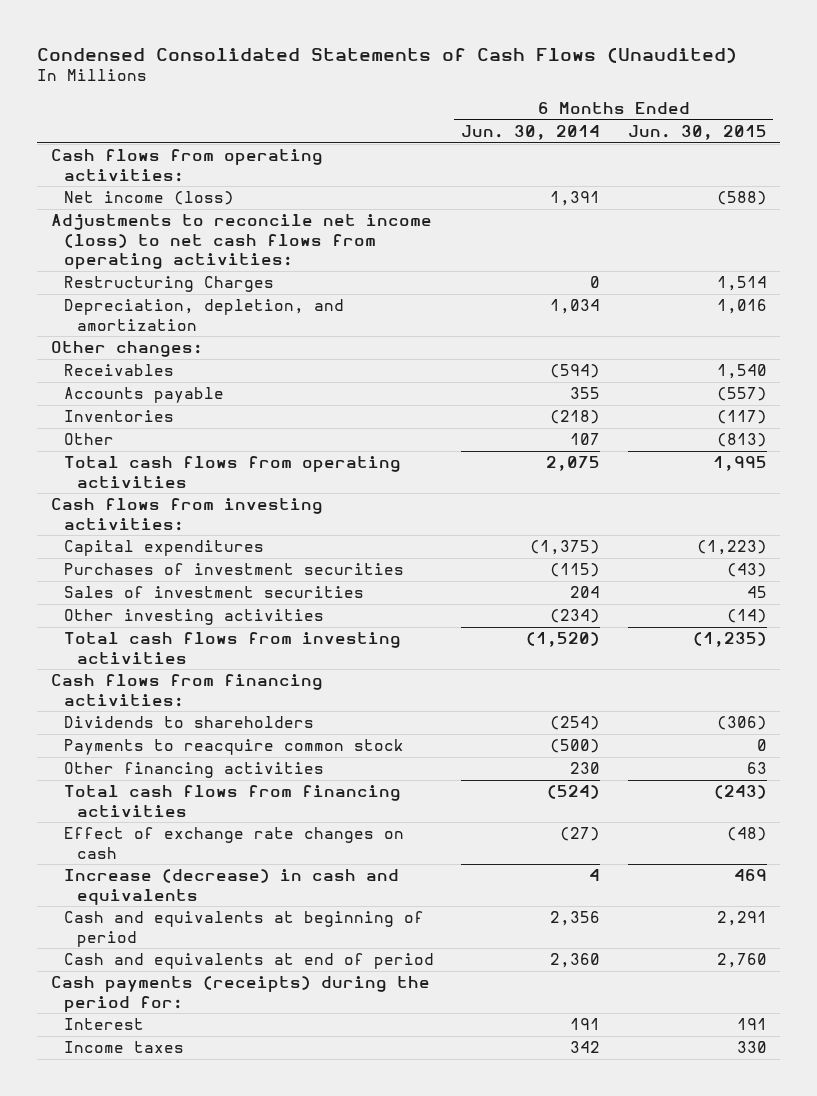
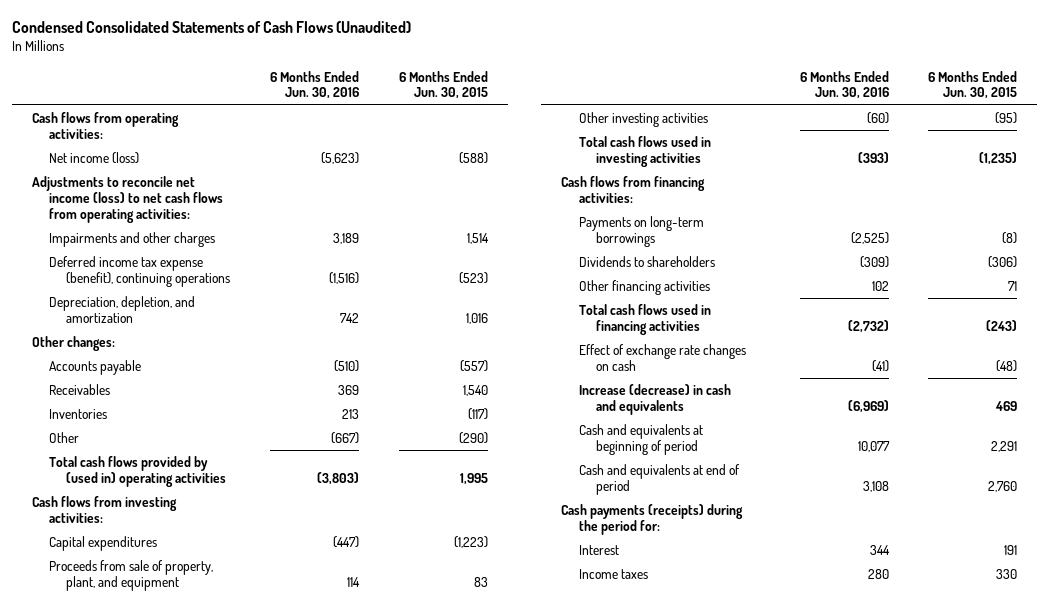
[461,125,601,141] Jun. 30, 2014 -> none
none -> [270,70,360,100] 6 Months Ended Jun. 30, 2016
[64,276,275,293] Restructuring Charges -> [49,232,216,248] Impairments and other charges
none -> [49,256,231,288] Deferred income tax expense (benefit), continuing operations
[64,364,175,377] Receivables -> [49,384,111,396] Receivables
[716,433,767,448] (813) -> [458,432,488,445] (290)
[64,456,402,488] Total cash flows from operating activities -> [49,456,227,488] Total cash flows provided by (used in) operating activities
[64,563,405,576] Purchases of investment securities -> none
[64,586,365,599] Sales of investment securities -> none
none -> [49,560,214,592] Proceeds from sale of property, plant, and equipment
[726,609,767,624] (14) -> [995,112,1018,125] (95)
[64,632,402,664] Total cash flows from investing activities -> [578,136,711,168] Total cash flows used in investing activities
none -> [578,216,704,248] Payments on long-term borrowings
[64,739,405,756] Payments to reacquire common stock -> none
[746,762,767,775] 63 -> [1008,281,1018,292] 71
[64,785,402,817] Total cash flows from financing activities -> [578,304,711,336] Total cash flows used in financing activities

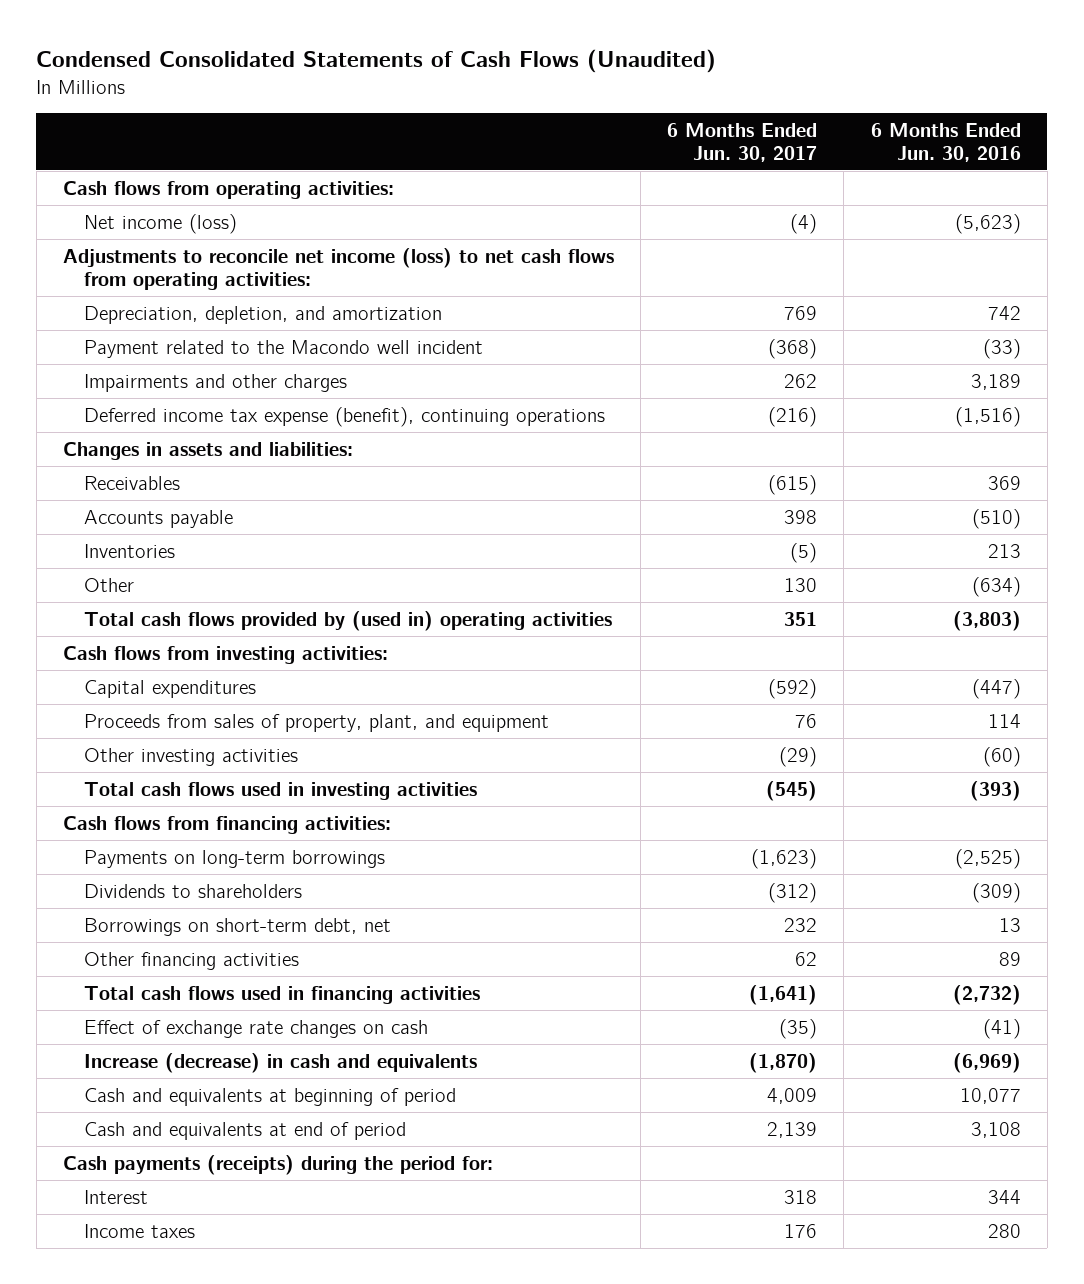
[398,70,488,100] 6 Months Ended Jun. 30, 2015 -> none
none -> [667,122,818,162] 6 Months Ended Jun. 30, 2017
[49,296,196,324] Depreciation, depletion, and amortization -> [84,305,443,324] Depreciation, depletion, and amortization
none -> [84,339,484,358] Payment related to the Macondo well incident
[31,336,115,352] Other changes: -> [63,441,354,460] Changes in assets and liabilities:
[49,360,142,376] Accounts payable -> [84,509,234,528] Accounts payable
[331,432,360,445] (667) -> [971,576,1021,597] (634)
[49,560,214,592] Proceeds from sale of property, plant, and equipment -> [84,713,550,732] Proceeds from sales of property, plant, and equipment
none -> [84,917,392,936] Borrowings on short-term debt, net
[871,281,889,292] 102 -> [998,951,1021,966] 89

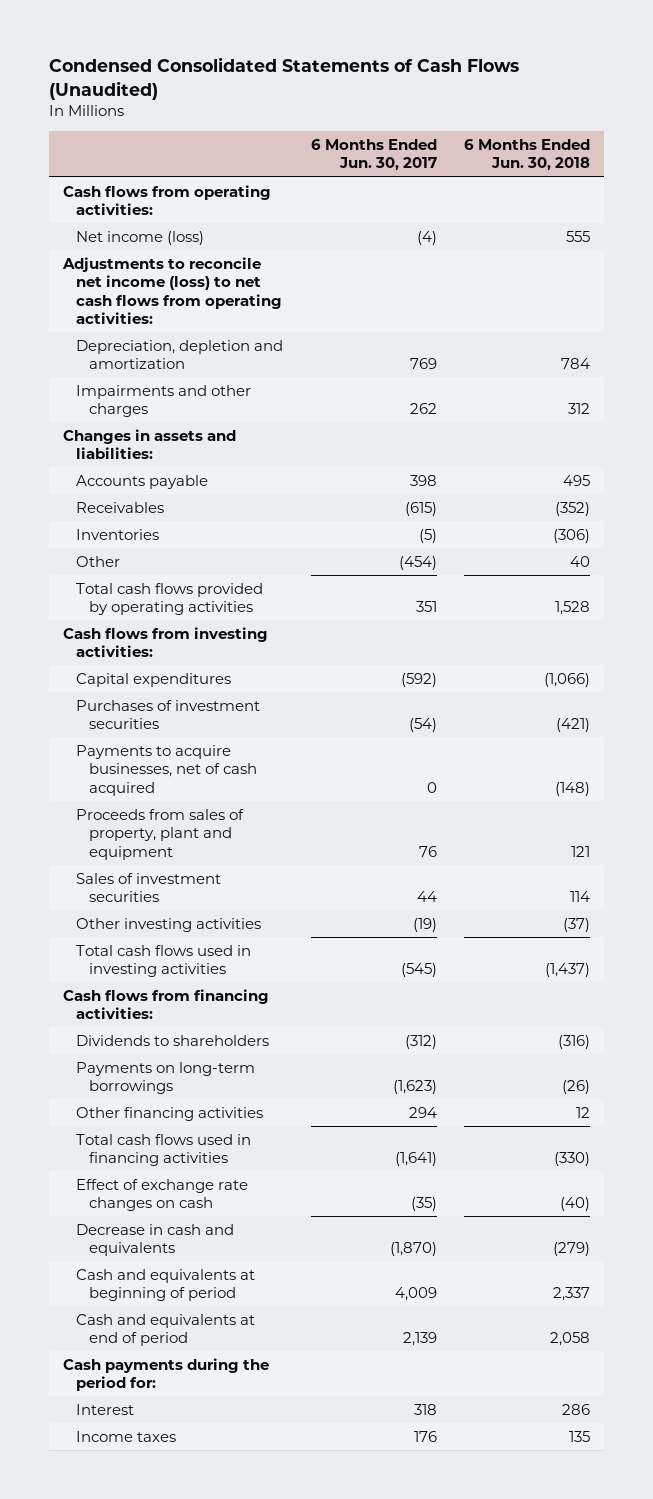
[870,122,1021,162] 6 Months Ended Jun. 30, 2016 -> none
none -> [464,139,591,172] 6 Months Ended Jun. 30, 2018
[84,339,484,358] Payment related to the Macondo well incident -> none
[84,305,443,324] Depreciation, depletion, and amortization -> [75,339,283,370] Depreciation, depletion and amortization
[84,406,606,427] Deferred income tax expense (benefit), continuing operations -> none
[84,475,181,490] Receivables -> [75,501,164,513] Receivables
[784,577,818,592] 130 -> [398,555,437,570] (454)
[84,610,613,631] Total cash flows provided by (used in) operating activities -> [75,582,263,616] Total cash flows provided by operating activities
none -> [75,699,260,730] Purchases of investment securities
none -> [75,744,258,796] Payments to acquire businesses, net of cash acquired
[84,713,550,732] Proceeds from sales of property, plant, and equipment -> [75,808,244,860] Proceeds from sales of property, plant and equipment
none -> [75,872,221,903] Sales of investment securities
[779,746,818,767] (29) -> [412,917,437,932] (19)
[84,917,392,936] Borrowings on short-term debt, net -> none
[84,849,386,868] Payments on long-term borrowings -> [75,1061,255,1095] Payments on long-term borrowings
[795,951,818,966] 62 -> [408,1106,437,1118] 294
[84,1052,478,1073] Increase (decrease) in cash and equivalents -> [75,1223,234,1257] Decrease in cash and equivalents
[63,1154,494,1175] Cash payments (receipts) during the period for: -> [62,1357,269,1392] Cash payments during the period for:

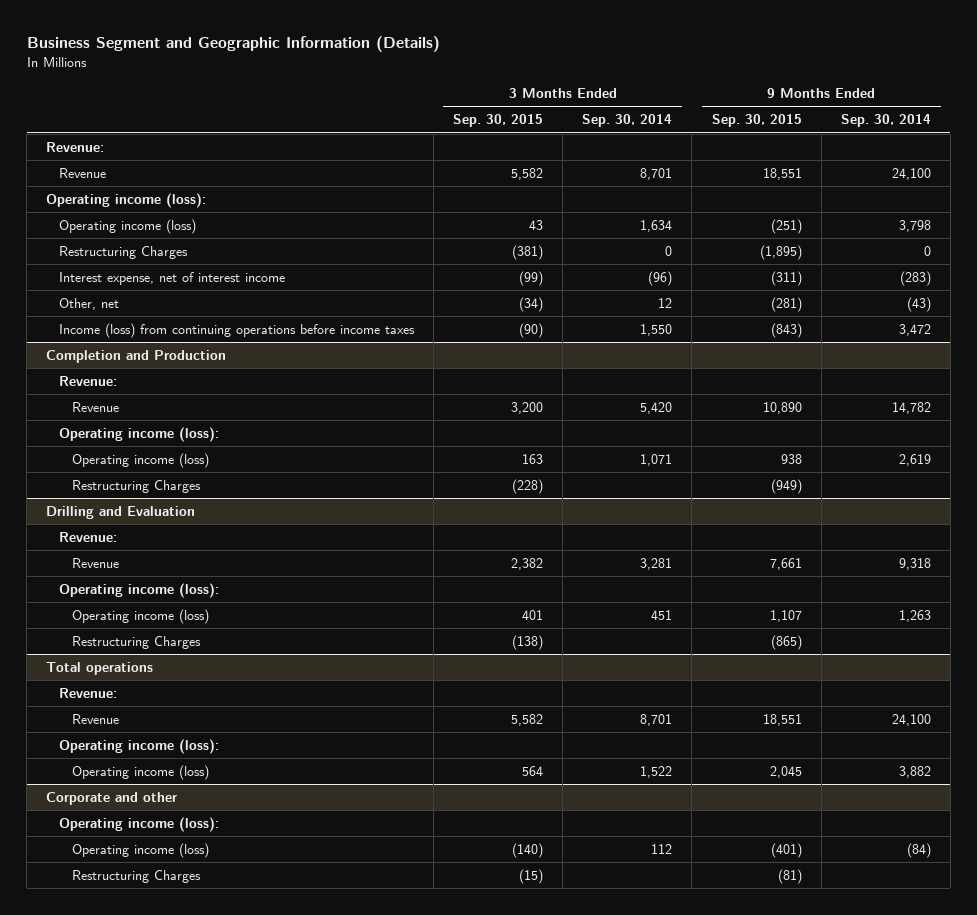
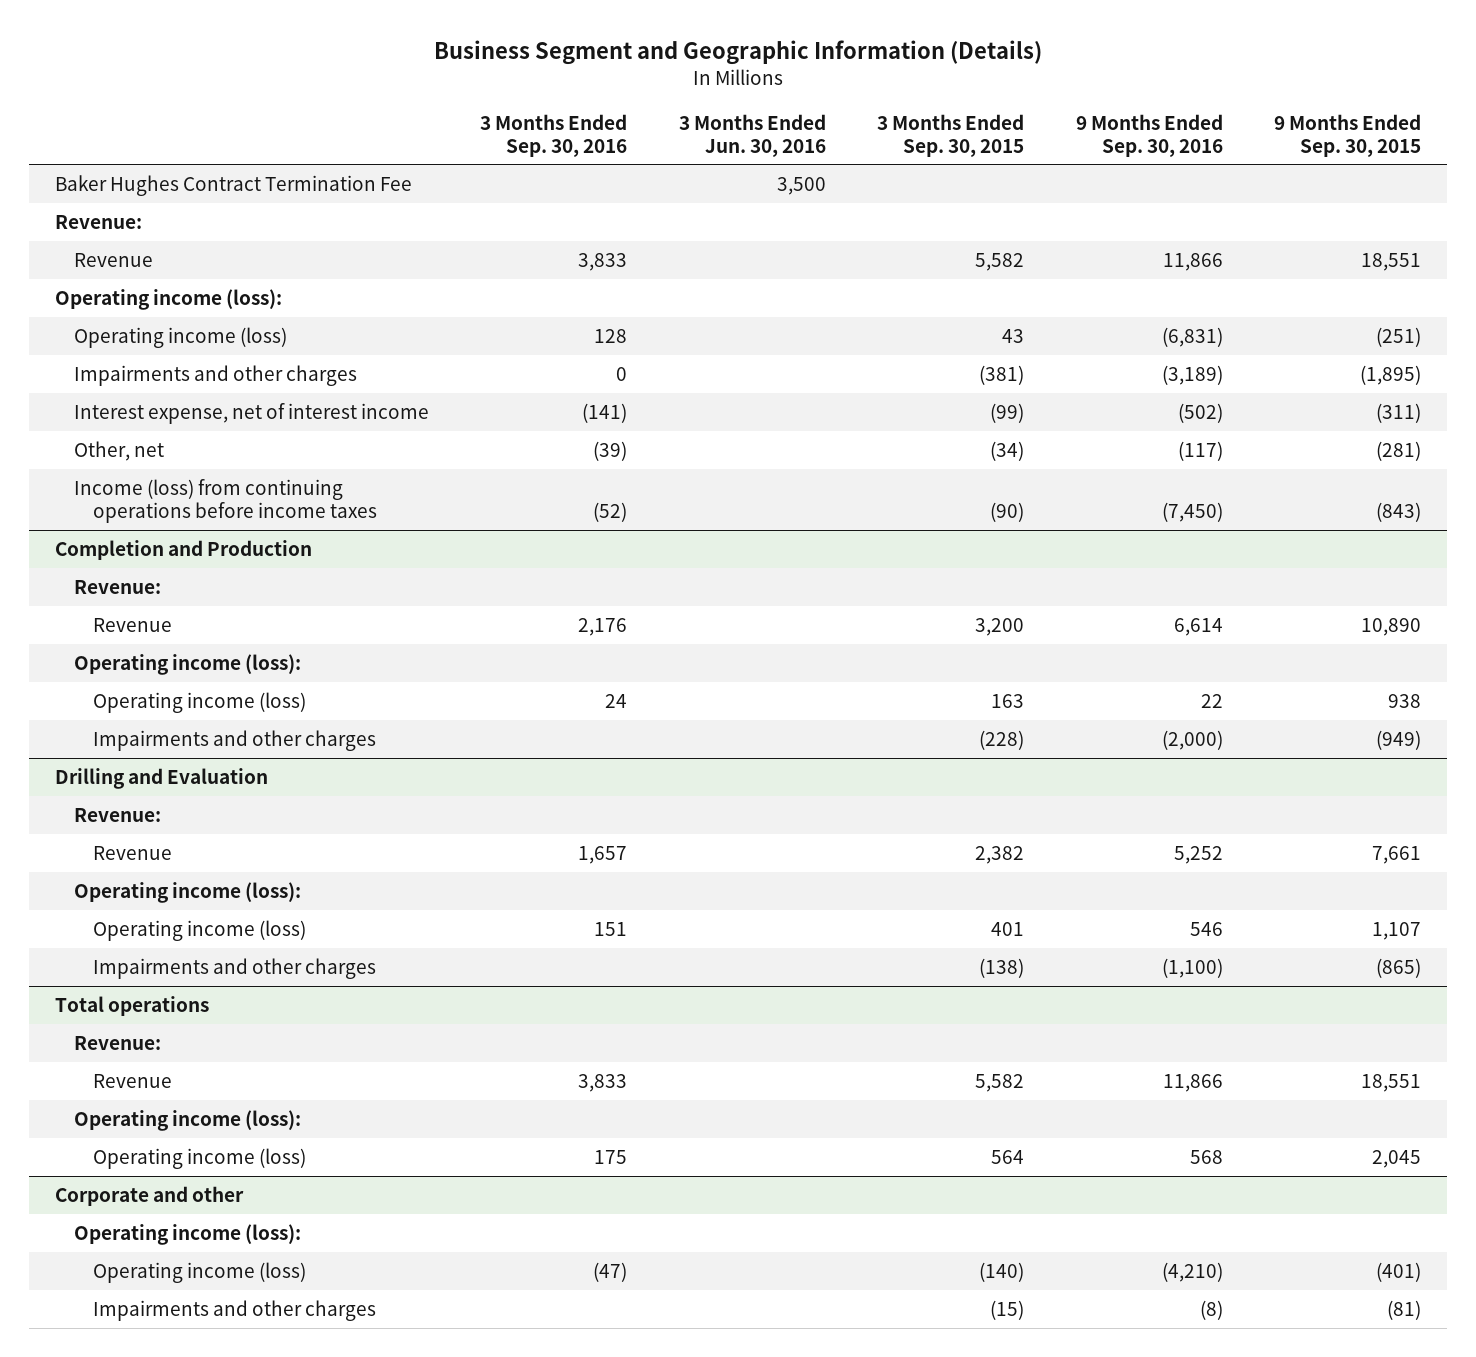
[582,114,673,128] Sep. 30, 2014 -> none
[840,114,931,128] Sep. 30, 2014 -> none
none -> [480,113,628,157] 3 Months Ended Sep. 30, 2016
none -> [678,113,826,157] 3 Months Ended Jun. 30, 2016
none -> [1075,113,1223,157] 9 Months Ended Sep. 30, 2016
none -> [54,174,412,196] Baker Hughes Contract Termination Fee
[58,245,188,259] Restructuring Charges -> [73,364,357,386] Impairments and other charges
[71,479,201,493] Restructuring Charges -> [92,729,376,751] Impairments and other charges
[71,635,201,649] Restructuring Charges -> [92,957,376,979] Impairments and other charges
[71,869,201,883] Restructuring Charges -> [92,1299,376,1321] Impairments and other charges

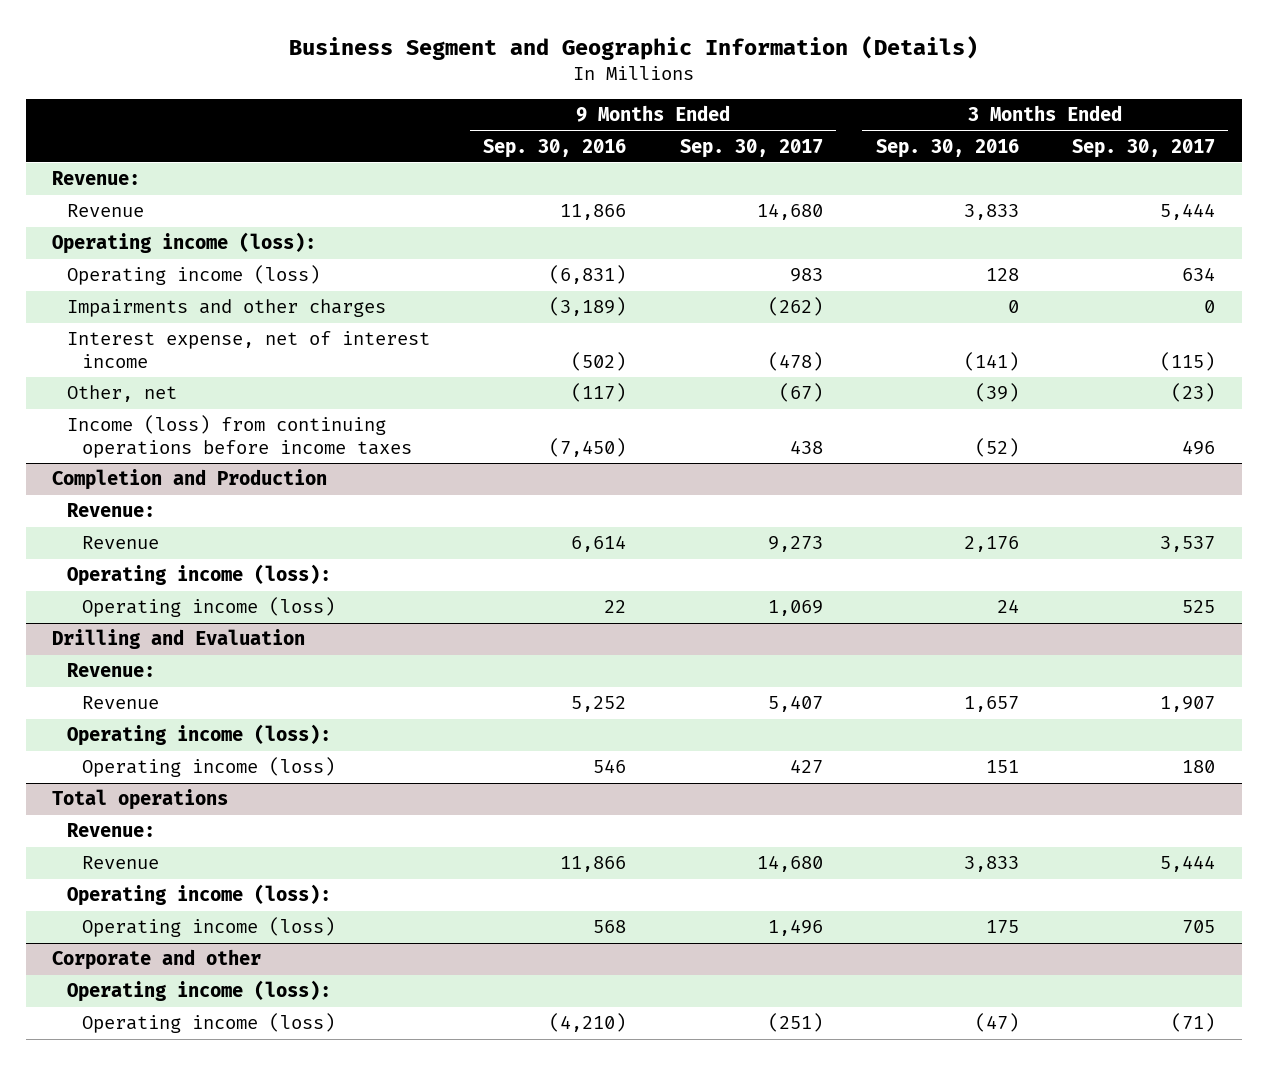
[678,113,826,157] 3 Months Ended Jun. 30, 2016 -> none
[877,113,1025,157] 3 Months Ended Sep. 30, 2015 -> none
[1274,113,1422,157] 9 Months Ended Sep. 30, 2015 -> none
none -> [679,138,823,158] Sep. 30, 2017
none -> [1071,138,1215,158] Sep. 30, 2017
[54,174,412,196] Baker Hughes Contract Termination Fee -> none
[92,729,376,751] Impairments and other charges -> none
[92,957,376,979] Impairments and other charges -> none
[92,1299,376,1321] Impairments and other charges -> none

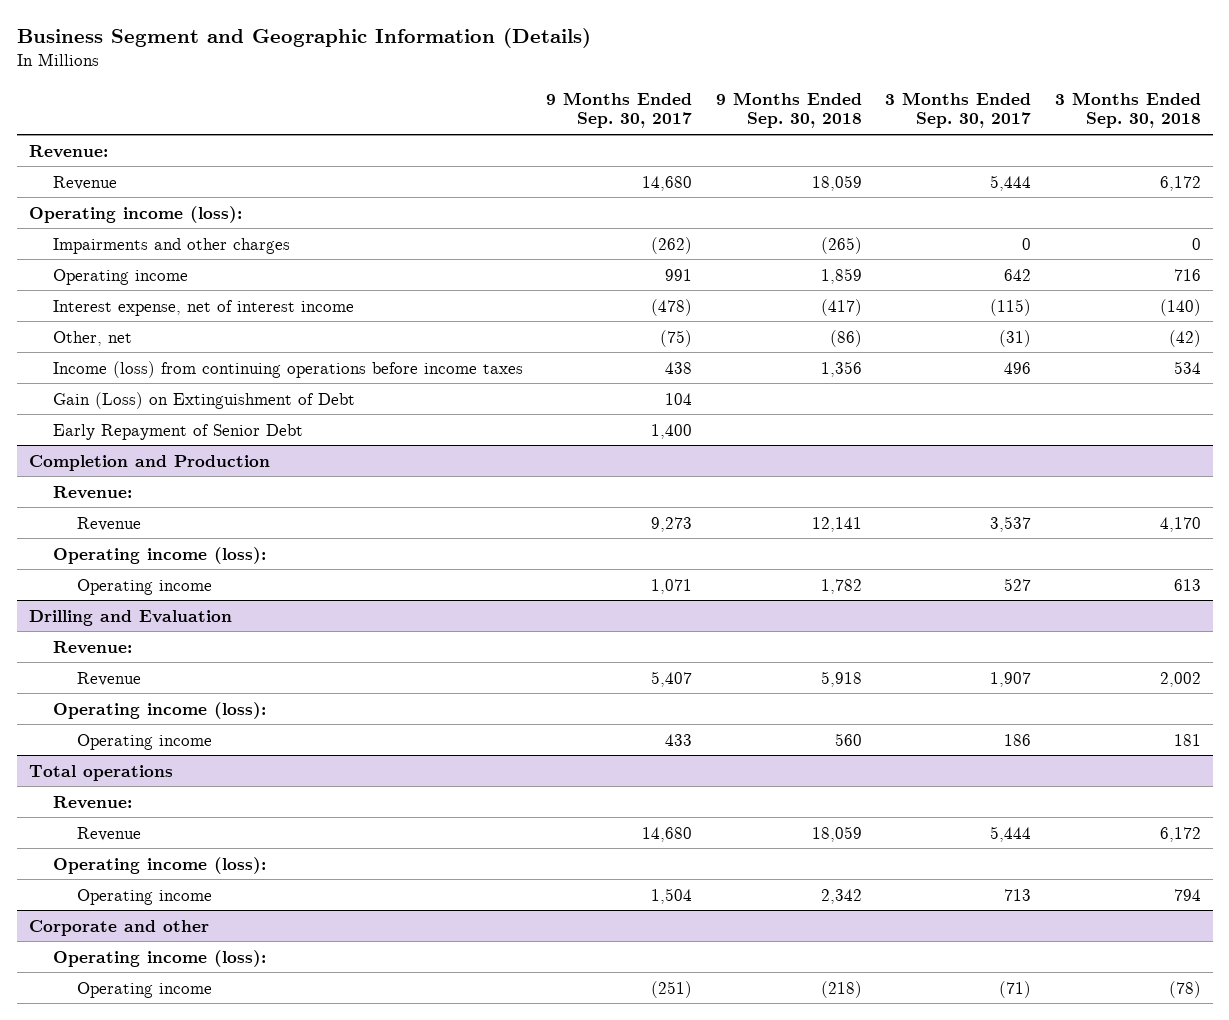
[483,138,627,158] Sep. 30, 2016 -> none
[875,138,1019,158] Sep. 30, 2016 -> none
none -> [715,91,862,129] 9 Months Ended Sep. 30, 2018
none -> [1054,91,1201,129] 3 Months Ended Sep. 30, 2018
[67,265,321,286] Operating income (loss) -> none
none -> [52,268,188,285] Operating income
[778,383,823,403] (67) -> [660,329,693,347] (75)
[1170,383,1215,403] (23) -> [999,329,1032,347] (31)
none -> [52,391,355,409] Gain (Loss) on Extinguishment of Debt
none -> [52,423,303,440] Early Repayment of Senior Debt
[82,597,336,618] Operating income (loss) -> [77,578,213,595] Operating income
[767,600,823,617] 1,069 -> [651,578,693,594] 1,071
[1181,600,1215,614] 525 -> [1004,577,1032,591] 527
[82,757,336,778] Operating income (loss) -> [77,733,213,750] Operating income
[789,759,823,774] 427 -> [665,733,693,746] 433
[1181,760,1215,774] 180 -> [1004,733,1032,746] 186
[82,917,336,938] Operating income (loss) -> [77,888,213,905] Operating income
[767,919,823,937] 1,496 -> [651,887,693,904] 1,504
[1181,920,1215,934] 705 -> [1004,888,1032,901] 713
[82,1013,336,1034] Operating income (loss) -> [77,981,213,998] Operating income

